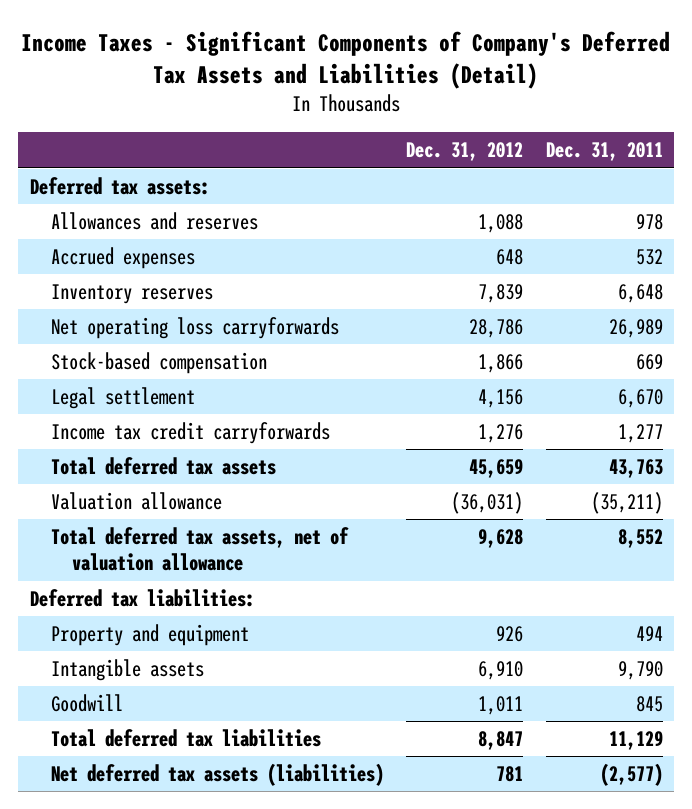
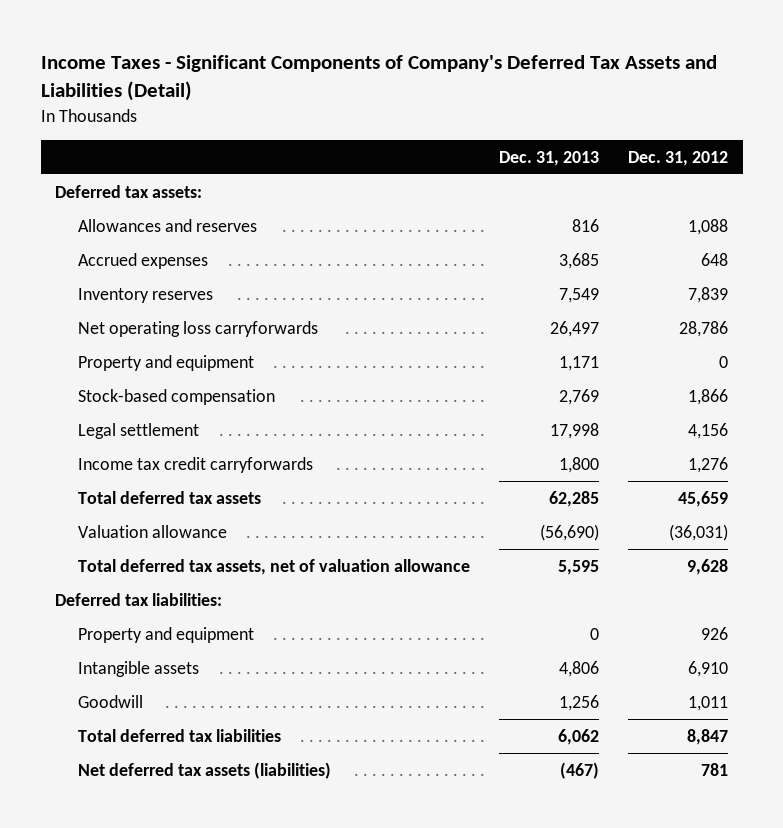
[545,142,663,162] Dec. 31, 2011 -> none
none -> [499,150,600,166] Dec. 31, 2013
none -> [78,354,255,371] Property and equipment

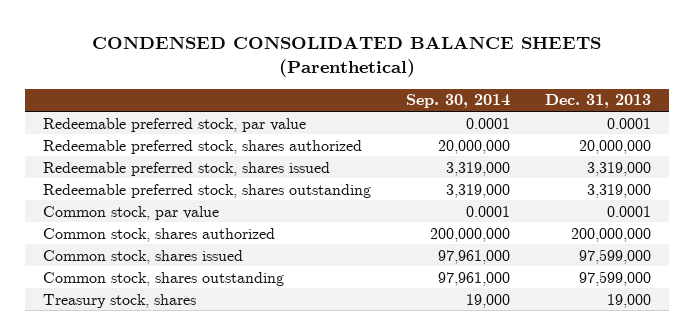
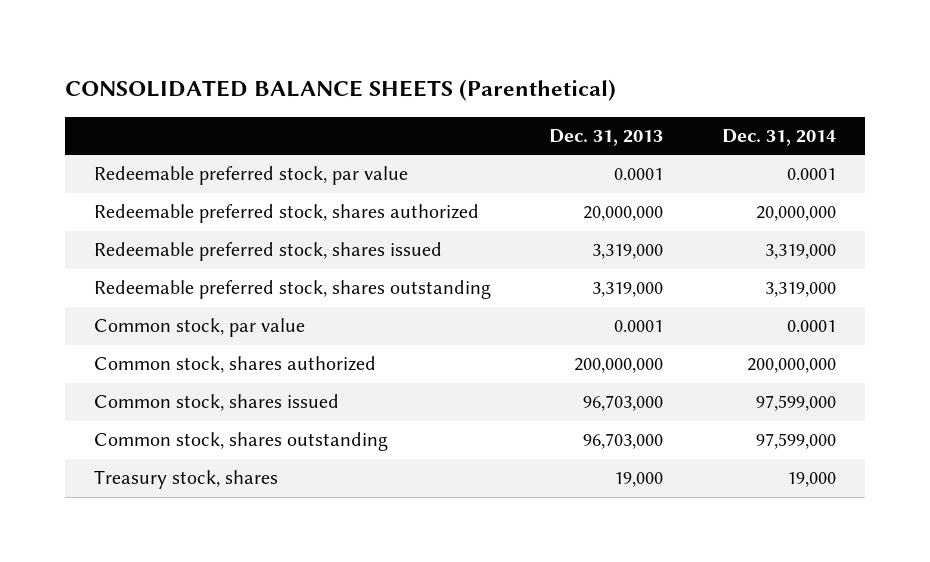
[92,36,602,78] CONDENSED CONSOLIDATED BALANCE SHEETS (Parenthetical) -> [65,79,617,102] CONSOLIDATED BALANCE SHEETS (Parenthetical)
[406,94,511,109] Sep. 30, 2014 -> none
none -> [721,128,836,146] Dec. 31, 2014
[579,248,652,264] 97,599,000 -> [583,395,664,412] 96,703,000
[579,270,652,286] 97,599,000 -> [583,433,664,450] 96,703,000

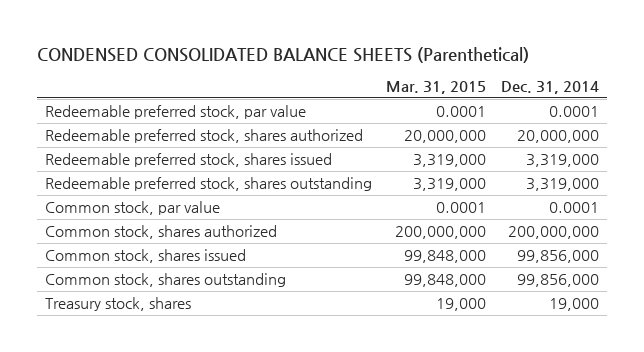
[65,79,617,102] CONSOLIDATED BALANCE SHEETS (Parenthetical) -> [37,46,530,63] CONDENSED CONSOLIDATED BALANCE SHEETS (Parenthetical)
[549,128,664,146] Dec. 31, 2013 -> none
none -> [386,80,487,94] Mar. 31, 2015
[755,395,836,412] 97,599,000 -> [517,249,600,263] 99,856,000
[755,433,836,450] 97,599,000 -> [517,273,600,287] 99,856,000

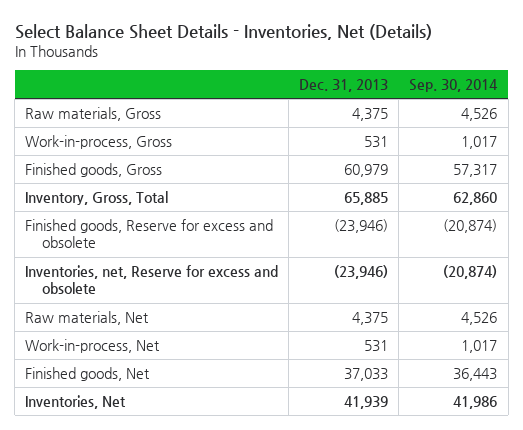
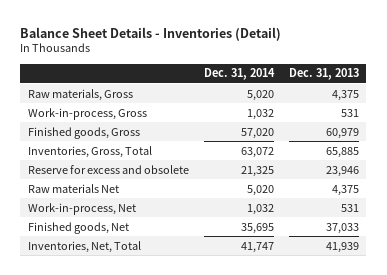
[14,23,432,40] Select Balance Sheet Details - Inventories, Net (Details) -> [20,26,282,41] Balance Sheet Details - Inventories (Detail)
[409,79,499,93] Sep. 30, 2014 -> none
none -> [203,68,275,81] Dec. 31, 2014
[25,265,279,295] Inventories, net, Reserve for excess and obsolete -> none
[25,191,169,206] Inventory, Gross, Total -> [27,145,152,158] Inventories, Gross, Total
[25,219,274,249] Finished goods, Reserve for excess and obsolete -> [27,164,189,174] Reserve for excess and obsolete
[334,219,389,234] (23,946) -> [325,165,359,177] 23,946
[25,311,150,326] Raw materials, Net -> [27,183,119,193] Raw materials Net
[25,395,127,410] Inventories, Net -> [27,240,141,253] Inventories, Net, Total

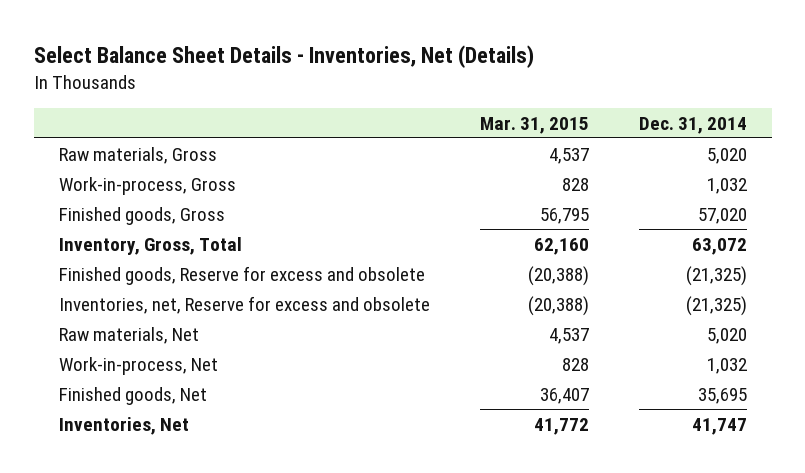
[20,26,282,41] Balance Sheet Details - Inventories (Detail) -> [33,45,534,69] Select Balance Sheet Details - Inventories, Net (Details)
[288,68,359,81] Dec. 31, 2013 -> none
none -> [479,117,589,135] Mar. 31, 2015
[27,145,152,158] Inventories, Gross, Total -> [58,236,242,255] Inventory, Gross, Total
[27,164,189,174] Reserve for excess and obsolete -> [58,265,425,285] Finished goods, Reserve for excess and obsolete
[240,165,274,177] 21,325 -> [685,265,747,286] (21,325)
none -> [58,295,430,314] Inventories, net, Reserve for excess and obsolete
[27,183,119,193] Raw materials Net -> [58,326,199,344] Raw materials, Net
[27,240,141,253] Inventories, Net, Total -> [58,416,189,435] Inventories, Net

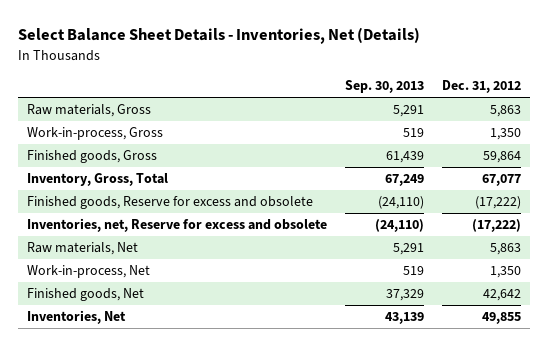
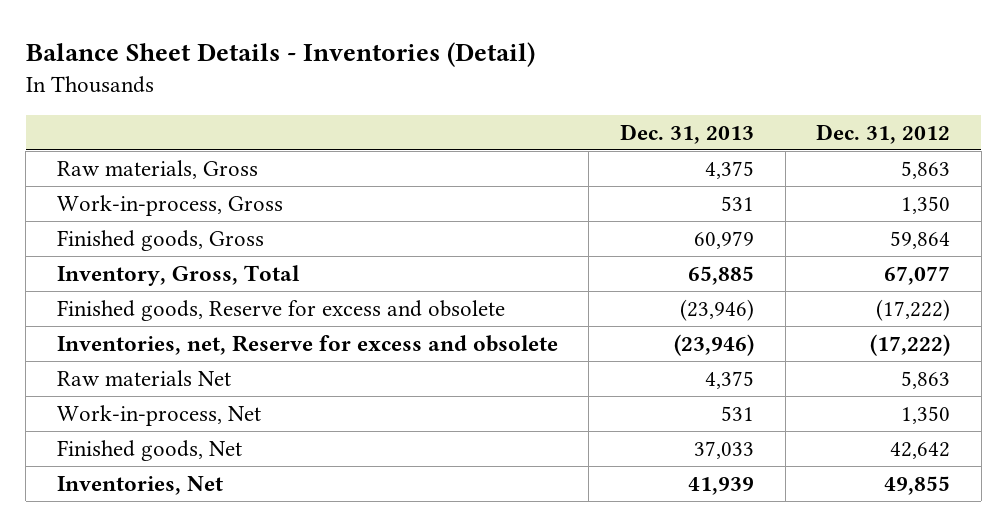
[18,27,421,45] Select Balance Sheet Details - Inventories, Net (Details) -> [25,42,535,68] Balance Sheet Details - Inventories (Detail)
[345,80,425,94] Sep. 30, 2013 -> none
none -> [619,123,754,144] Dec. 31, 2013
[27,242,139,256] Raw materials, Net -> [56,369,231,386] Raw materials Net

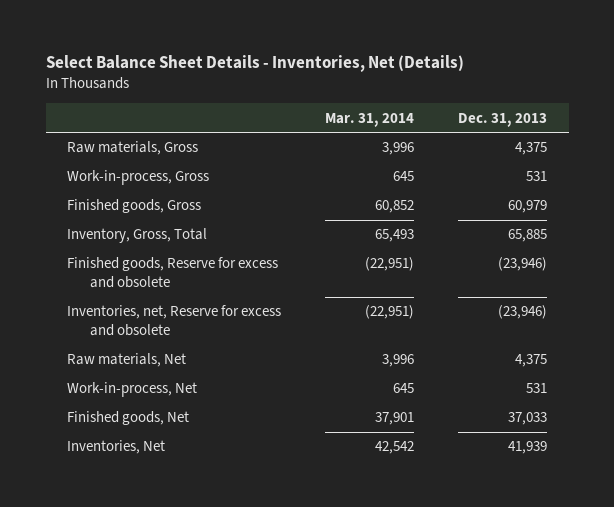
[25,42,535,68] Balance Sheet Details - Inventories (Detail) -> [45,55,464,73] Select Balance Sheet Details - Inventories, Net (Details)
[816,123,951,144] Dec. 31, 2012 -> none
none -> [325,112,415,127] Mar. 31, 2014
[56,369,231,386] Raw materials Net -> [67,353,187,368] Raw materials, Net

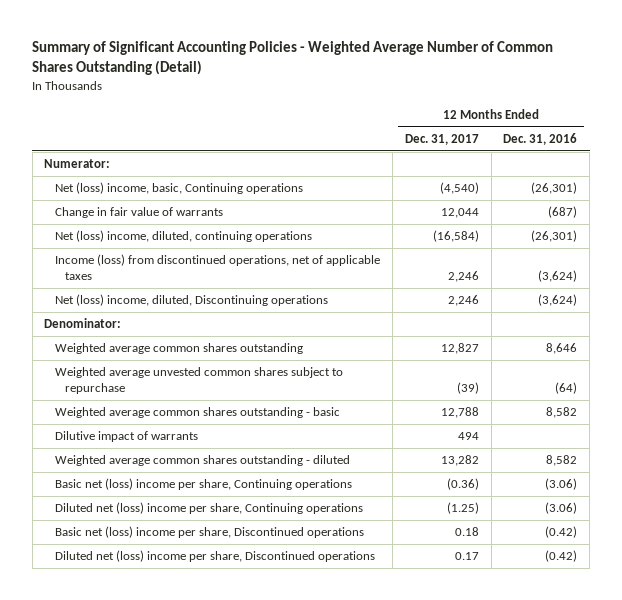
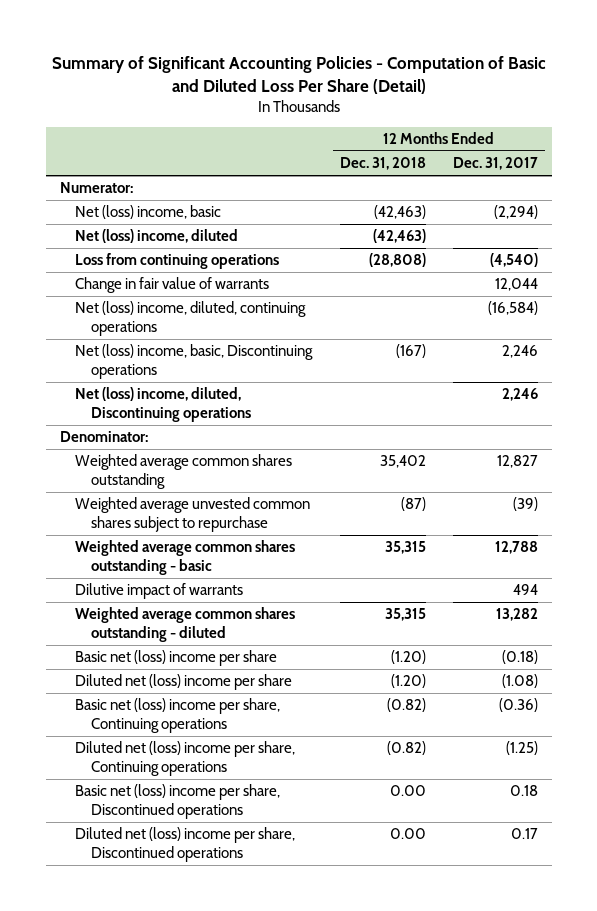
[32,41,554,76] Summary of Significant Accounting Policies - Weighted Average Number of Common Shares Outstanding (Detail) -> [51,55,546,94] Summary of Significant Accounting Policies - Computation of Basic and Diluted Loss Per Share (Detail)
[503,132,578,145] Dec. 31, 2016 -> none
none -> [339,157,426,171] Dec. 31, 2018
none -> [75,205,222,220] Net (loss) income, basic
none -> [75,229,239,244] Net (loss) income, diluted
[54,182,303,195] Net (loss) income, basic, Continuing operations -> [75,253,280,270] Loss from continuing operations
[54,254,380,280] Income (loss) from discontinued operations, net of applicable taxes -> [75,344,314,380] Net (loss) income, basic, Discontinuing operations
none -> [75,650,278,667] Basic net (loss) income per share
none -> [75,674,293,691] Diluted net (loss) income per share

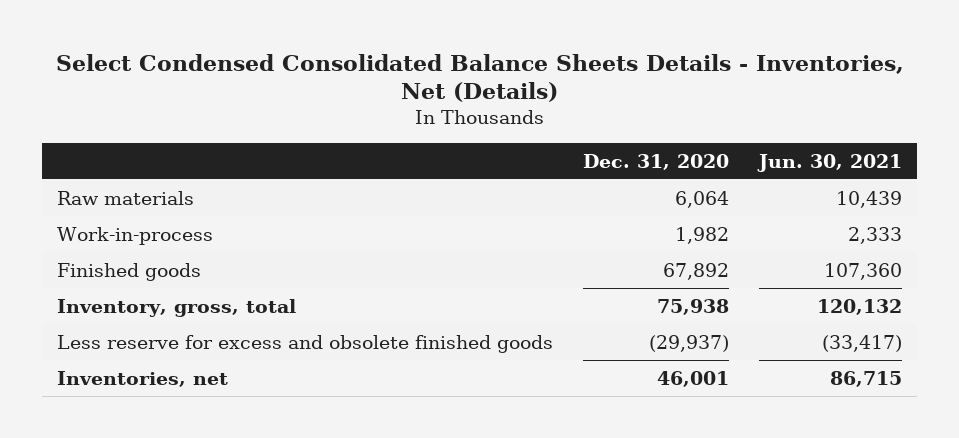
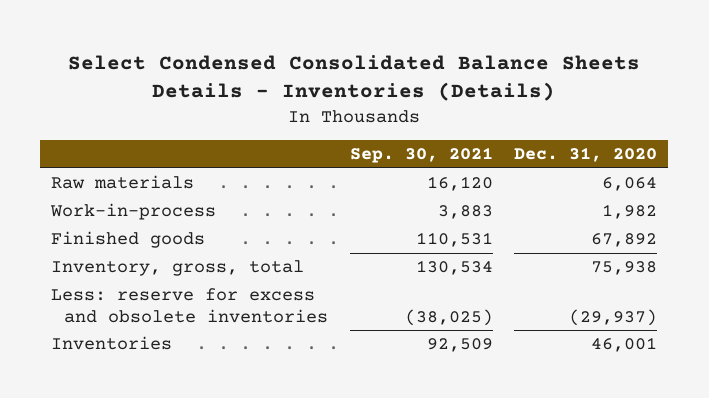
[55,53,904,103] Select Condensed Consolidated Balance Sheets Details - Inventories, Net (Details) -> [68,54,641,102] Select Condensed Consolidated Balance Sheets Details - Inventories (Details)
[757,153,903,172] Jun. 30, 2021 -> none
none -> [349,147,493,164] Sep. 30, 2021
[56,334,553,353] Less reserve for excess and obsolete finished goods -> [51,288,329,323] Less: reserve for excess and obsolete inventories
[56,370,228,387] Inventories, net -> [51,336,173,351] Inventories

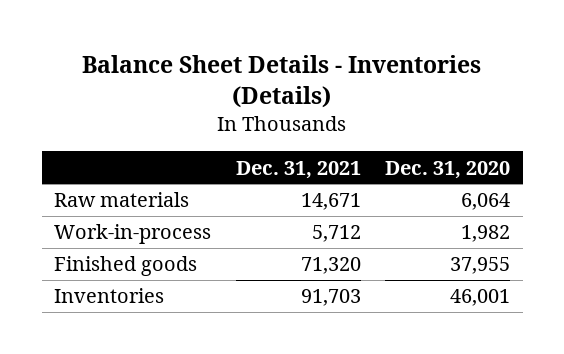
[68,54,641,102] Select Condensed Consolidated Balance Sheets Details - Inventories (Details) -> [82,54,482,109] Balance Sheet Details - Inventories (Details)
[349,147,493,164] Sep. 30, 2021 -> none
none -> [235,160,361,179] Dec. 31, 2021
[51,260,305,277] Inventory, gross, total -> none
[51,288,329,323] Less: reserve for excess and obsolete inventories -> none
[591,233,658,248] 67,892 -> [450,257,511,275] 37,955

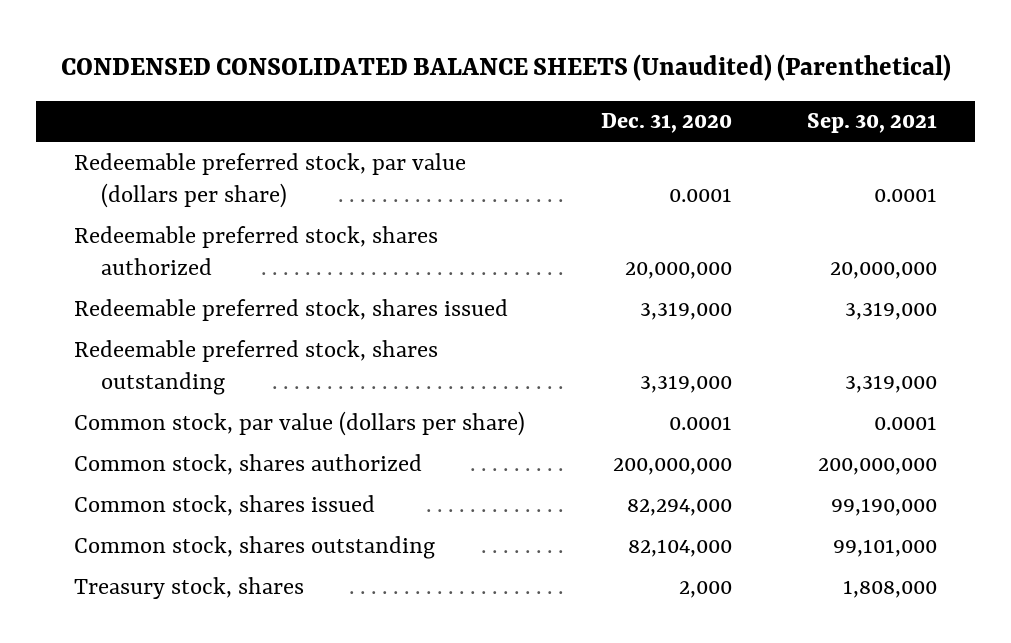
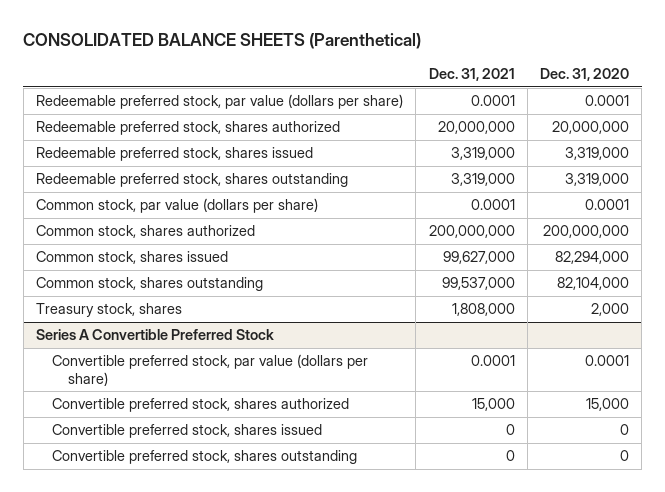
[60,54,951,82] CONDENSED CONSOLIDATED BALANCE SHEETS (Unaudited) (Parenthetical) -> [23,32,422,49] CONSOLIDATED BALANCE SHEETS (Parenthetical)
[807,113,938,134] Sep. 30, 2021 -> none
none -> [428,68,515,82] Dec. 31, 2021
none -> [35,329,274,341] Series A Convertible Preferred Stock
none -> [51,354,368,386] Convertible preferred stock, par value (dollars per share)
none -> [51,398,349,413] Convertible preferred stock, shares authorized
none -> [51,424,322,439] Convertible preferred stock, shares issued
none -> [51,450,357,465] Convertible preferred stock, shares outstanding

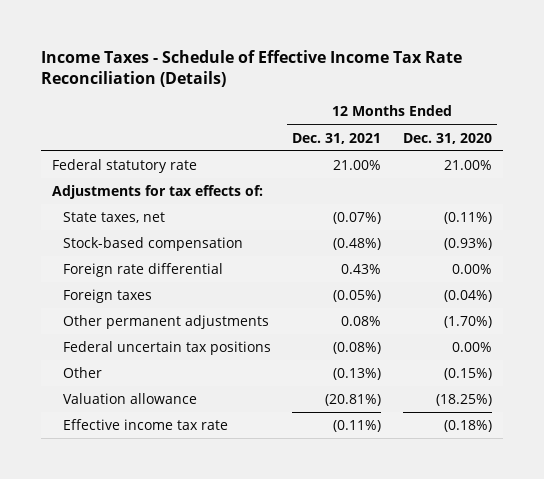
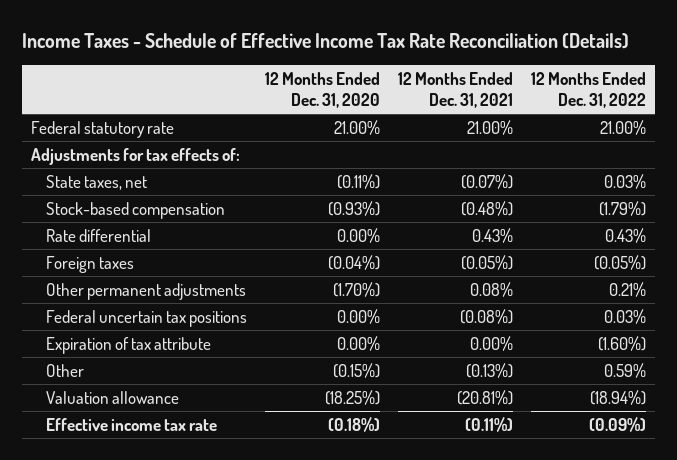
none -> [530,71,646,108] 12 Months Ended Dec. 31, 2022
[62,263,223,278] Foreign rate differential -> [45,228,151,242] Rate differential
none -> [45,336,211,354] Expiration of tax attribute

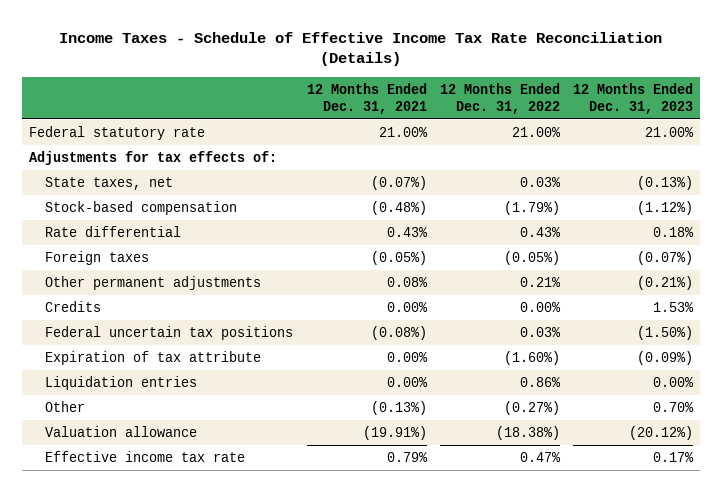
[264,71,380,108] 12 Months Ended Dec. 31, 2020 -> none
none -> [573,82,694,114] 12 Months Ended Dec. 31, 2023
none -> [45,301,102,313] Credits
none -> [45,376,198,391] Liquidation entries
[603,362,646,378] 0.59% -> [503,401,560,416] (0.27%)
[456,389,513,405] (20.81%) -> [362,426,427,441] (19.91%)
[589,389,646,405] (18.94%) -> [495,426,560,441] (18.38%)
[464,416,513,432] (0.11%) -> [386,452,428,463] 0.79%
[588,416,646,432] (0.09%) -> [519,452,561,463] 0.47%

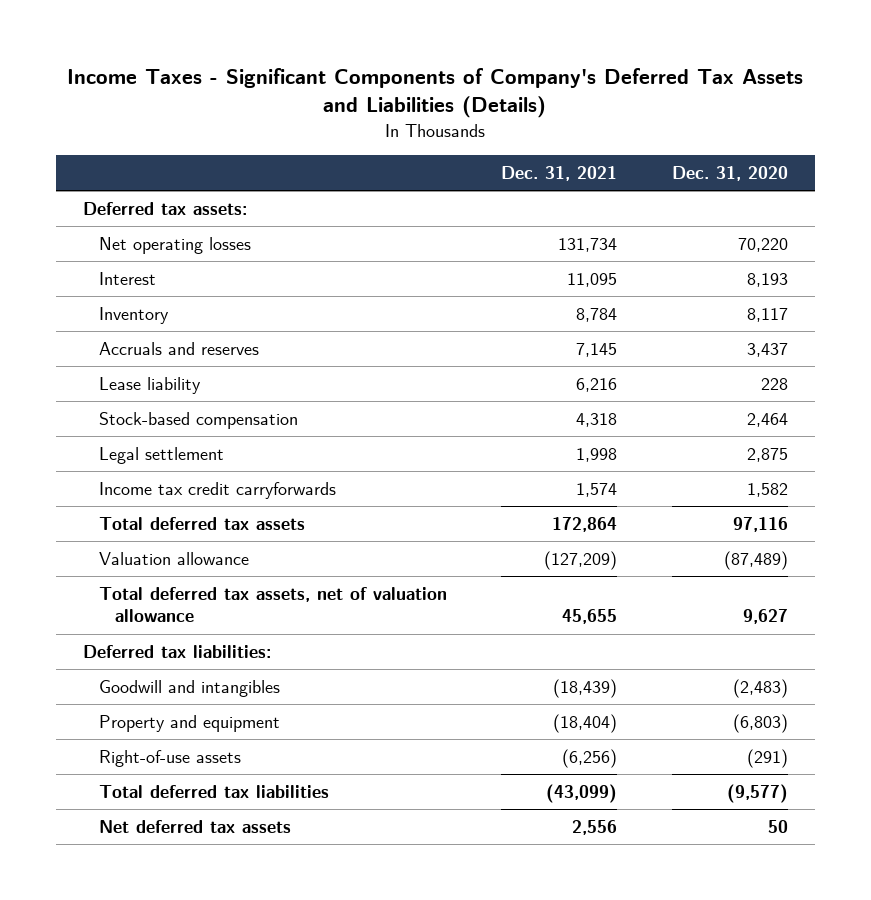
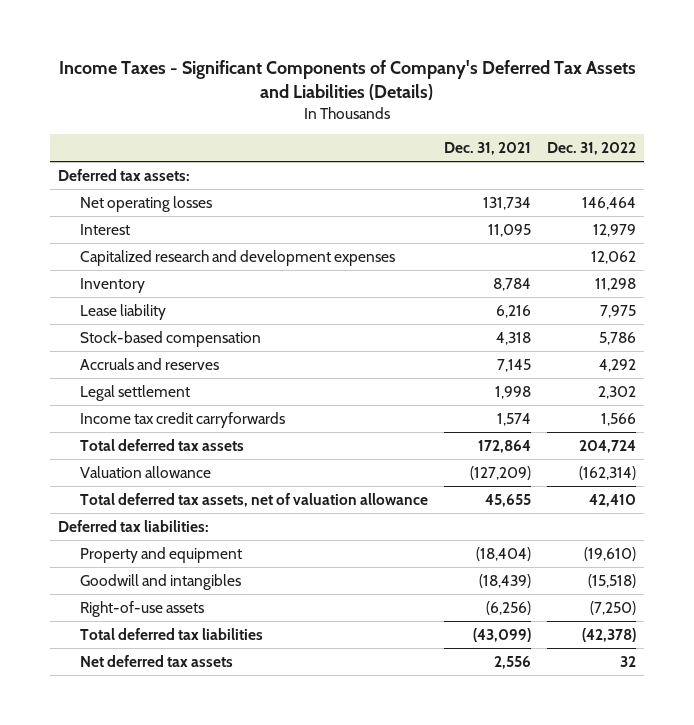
[671,166,788,182] Dec. 31, 2020 -> none
none -> [547,142,637,156] Dec. 31, 2022
none -> [80,249,396,266] Capitalized research and development expenses
[99,342,260,356] Accruals and reserves -> [80,357,220,370] Accruals and reserves
[99,680,281,698] Goodwill and intangibles -> [80,573,242,590] Goodwill and intangibles

